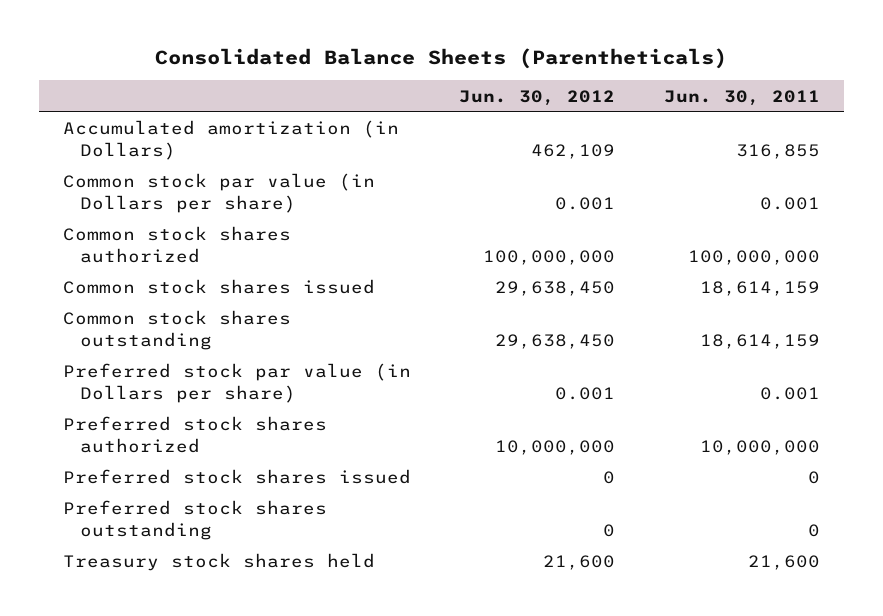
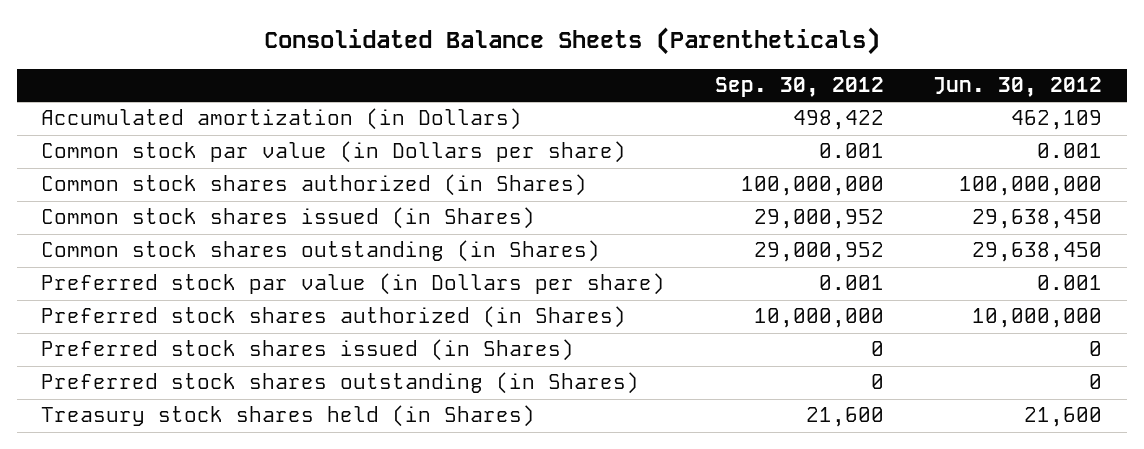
[663,89,820,106] Jun. 30, 2011 -> none
none -> [714,77,884,98] Sep. 30, 2012
[62,226,291,263] Common stock shares authorized -> [41,174,588,197] Common stock shares authorized (in Shares)
[62,279,375,295] Common stock shares issued -> [41,207,536,230] Common stock shares issued (in Shares)
[62,310,291,350] Common stock shares outstanding -> [41,240,601,263] Common stock shares outstanding (in Shares)
[62,416,327,453] Preferred stock shares authorized -> [41,306,627,329] Preferred stock shares authorized (in Shares)
[62,469,411,485] Preferred stock shares issued -> [41,339,575,362] Preferred stock shares issued (in Shares)
[62,500,327,540] Preferred stock shares outstanding -> [41,372,640,395] Preferred stock shares outstanding (in Shares)
[62,553,375,572] Treasury stock shares held -> [41,405,536,428] Treasury stock shares held (in Shares)

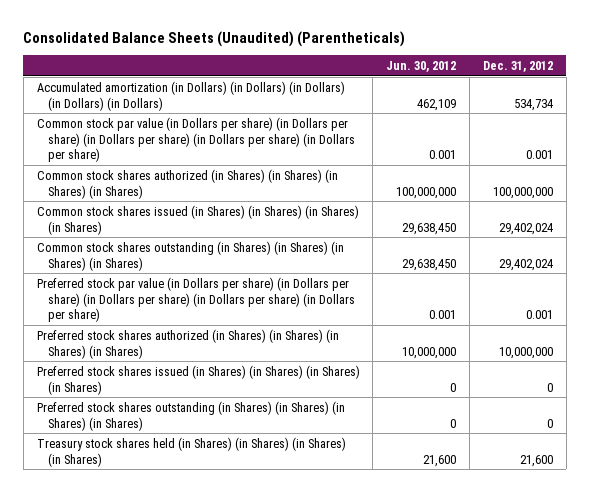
[263,27,880,56] Consolidated Balance Sheets (Parentheticals) -> [23,30,406,47] Consolidated Balance Sheets (Unaudited) (Parentheticals)
[714,77,884,98] Sep. 30, 2012 -> none
none -> [482,60,553,72] Dec. 31, 2012
[41,108,523,131] Accumulated amortization (in Dollars) -> [36,80,345,111] Accumulated amortization (in Dollars) (in Dollars) (in Dollars) (in Dollars) (in Dollars)
[41,141,627,164] Common stock par value (in Dollars per share) -> [36,116,355,163] Common stock par value (in Dollars per share) (in Dollars per share) (in Dollars per share) (in Dollars per share) (in Dollars per share)
[41,174,588,197] Common stock shares authorized (in Shares) -> [36,168,338,199] Common stock shares authorized (in Shares) (in Shares) (in Shares) (in Shares)
[41,207,536,230] Common stock shares issued (in Shares) -> [36,204,359,235] Common stock shares issued (in Shares) (in Shares) (in Shares) (in Shares)
[41,240,601,263] Common stock shares outstanding (in Shares) -> [36,240,344,271] Common stock shares outstanding (in Shares) (in Shares) (in Shares) (in Shares)
[41,273,666,296] Preferred stock par value (in Dollars per share) -> [36,276,355,323] Preferred stock par value (in Dollars per share) (in Dollars per share) (in Dollars per share) (in Dollars per share) (in Dollars per share)
[41,306,627,329] Preferred stock shares authorized (in Shares) -> [36,328,339,359] Preferred stock shares authorized (in Shares) (in Shares) (in Shares) (in Shares)
[41,339,575,362] Preferred stock shares issued (in Shares) -> [36,364,360,395] Preferred stock shares issued (in Shares) (in Shares) (in Shares) (in Shares)
[41,372,640,395] Preferred stock shares outstanding (in Shares) -> [36,400,345,431] Preferred stock shares outstanding (in Shares) (in Shares) (in Shares) (in Shares)
[41,405,536,428] Treasury stock shares held (in Shares) -> [36,436,346,467] Treasury stock shares held (in Shares) (in Shares) (in Shares) (in Shares)

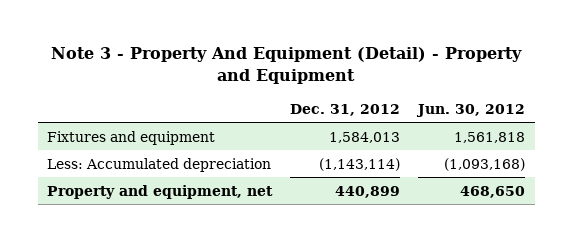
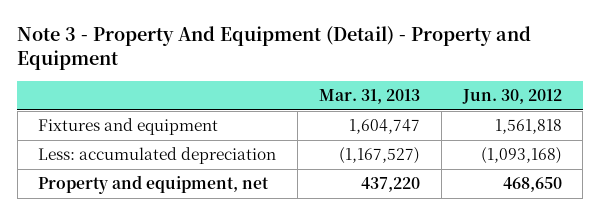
[290,103,401,116] Dec. 31, 2012 -> none
none -> [319,88,421,104] Mar. 31, 2013
[46,157,271,172] Less: Accumulated depreciation -> [38,147,277,165] Less: accumulated depreciation

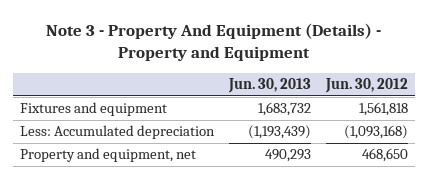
[17,26,532,71] Note 3 - Property And Equipment (Detail) - Property and Equipment -> [46,22,382,62] Note 3 - Property And Equipment (Details) - Property and Equipment
[319,88,421,104] Mar. 31, 2013 -> none
none -> [228,78,312,94] Jun. 30, 2013
[38,147,277,165] Less: accumulated depreciation -> [20,125,216,140] Less: Accumulated depreciation

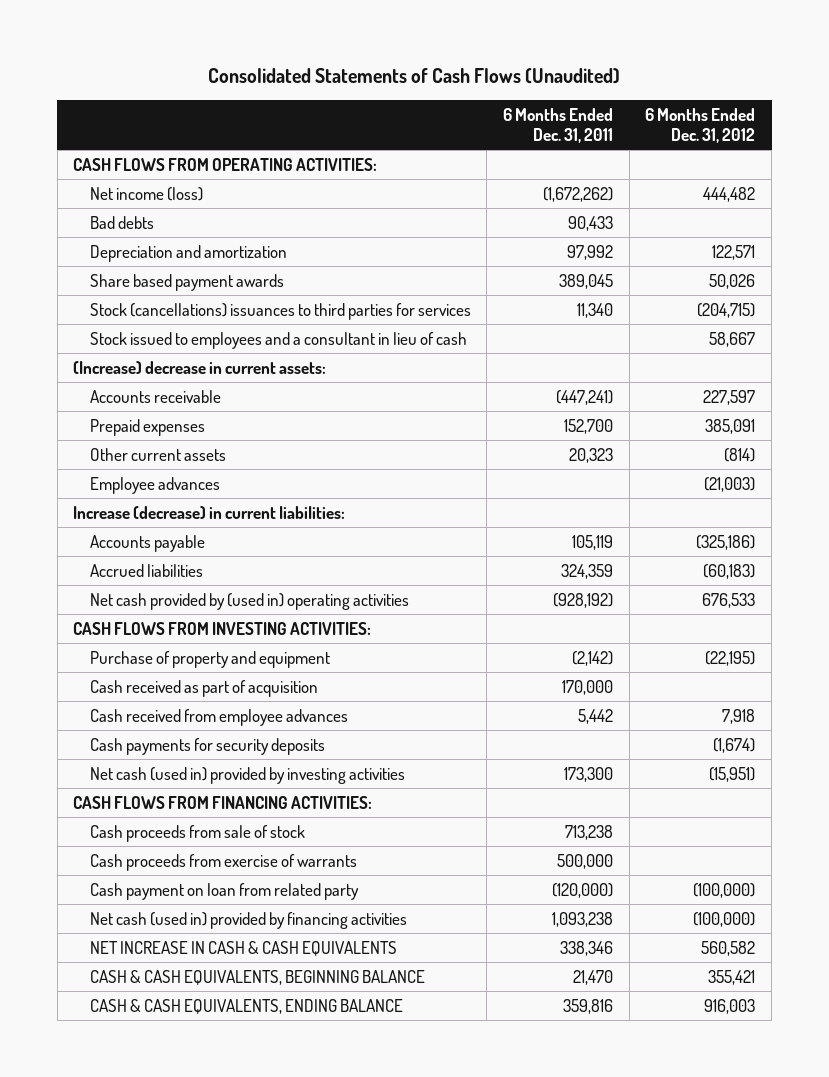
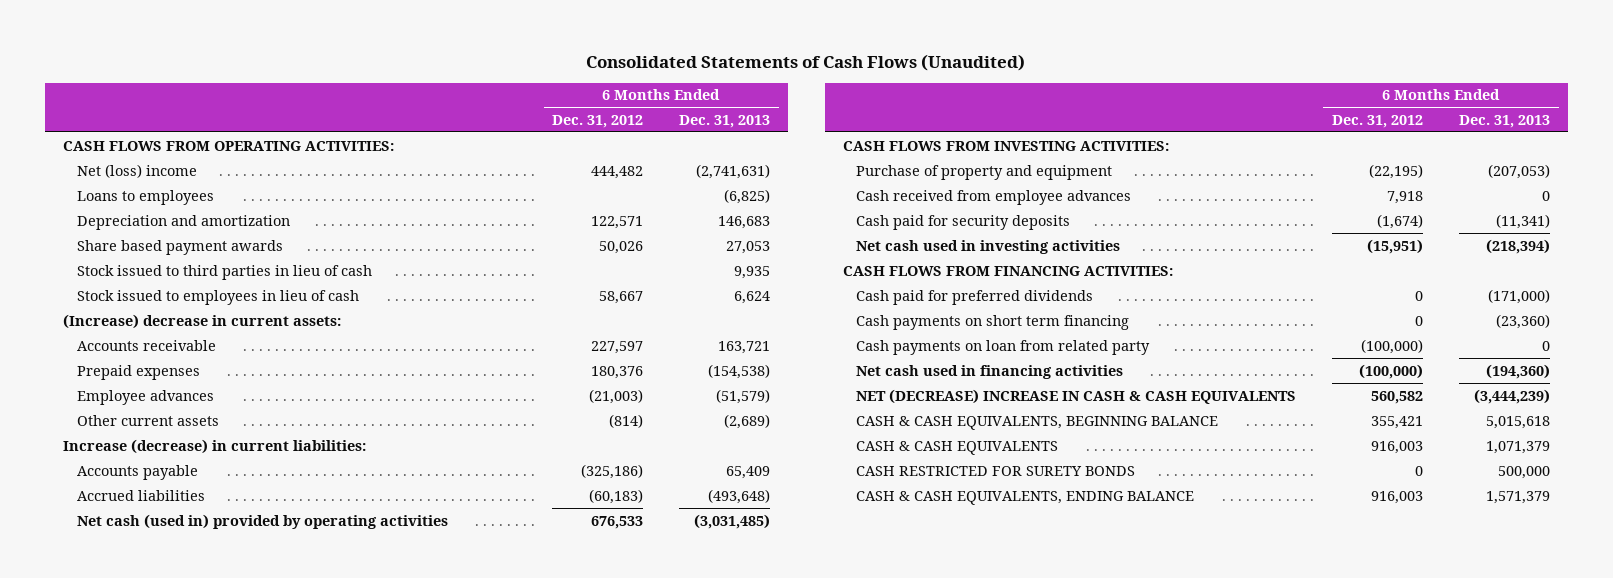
[502,108,613,143] 6 Months Ended Dec. 31, 2011 -> none
none -> [679,114,771,128] Dec. 31, 2013
[89,186,203,201] Net income (loss) -> [76,163,197,178] Net (loss) income
[89,215,154,229] Bad debts -> [76,189,214,205] Loans to employees
[89,302,471,320] Stock (cancellations) issuances to third parties for services -> none
none -> [76,264,372,280] Stock issued to third parties in lieu of cash
[89,331,467,349] Stock issued to employees and a consultant in lieu of cash -> [76,289,359,305] Stock issued to employees in lieu of cash
[705,418,756,434] 385,091 -> [591,365,644,379] 180,376
[89,447,226,461] Other current assets -> [76,414,219,426] Other current assets
[89,592,409,610] Net cash provided by (used in) operating activities -> [76,513,448,529] Net cash (used in) provided by operating activities
[89,679,318,697] Cash received as part of acquisition -> none
[89,737,325,755] Cash payments for security deposits -> [856,214,1071,230] Cash paid for security deposits
[89,766,405,784] Net cash (used in) provided by investing activities -> [856,239,1121,254] Net cash used in investing activities
[89,824,305,842] Cash proceeds from sale of stock -> none
[89,853,357,871] Cash proceeds from exercise of warrants -> none
none -> [856,289,1094,305] Cash paid for preferred dividends
none -> [856,314,1130,330] Cash payments on short term financing
[89,882,359,900] Cash payment on loan from related party -> [856,339,1151,355] Cash payments on loan from related party
[89,911,407,929] Net cash (used in) provided by financing activities -> [856,364,1124,379] Net cash used in financing activities
[89,940,397,956] NET INCREASE IN CASH & CASH EQUIVALENTS -> [856,388,1297,404] NET (DECREASE) INCREASE IN CASH & CASH EQUIVALENTS
none -> [856,440,1059,455] CASH & CASH EQUIVALENTS
none -> [856,465,1136,476] CASH RESTRICTED FOR SURETY BONDS

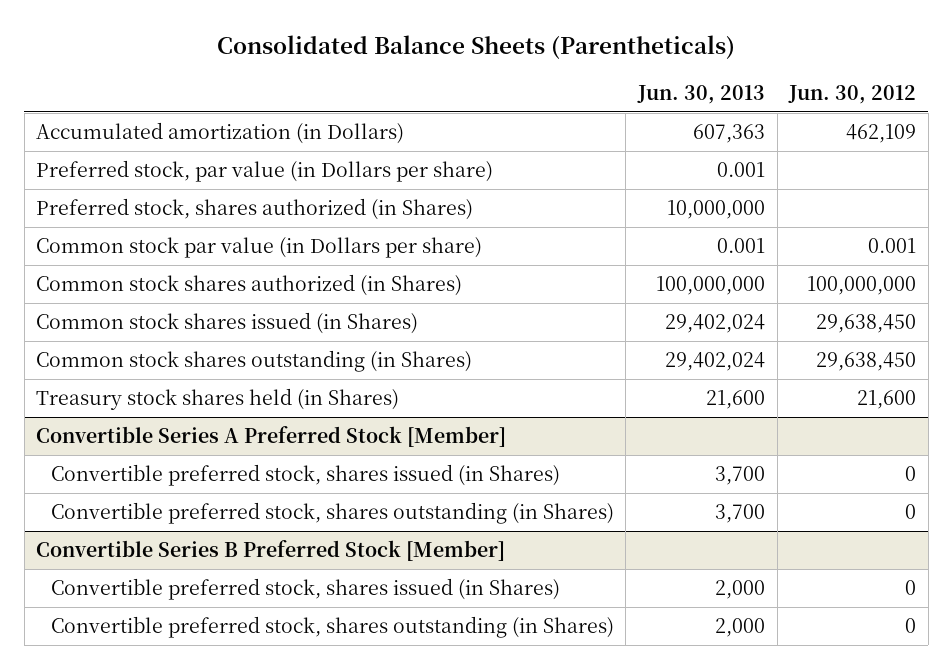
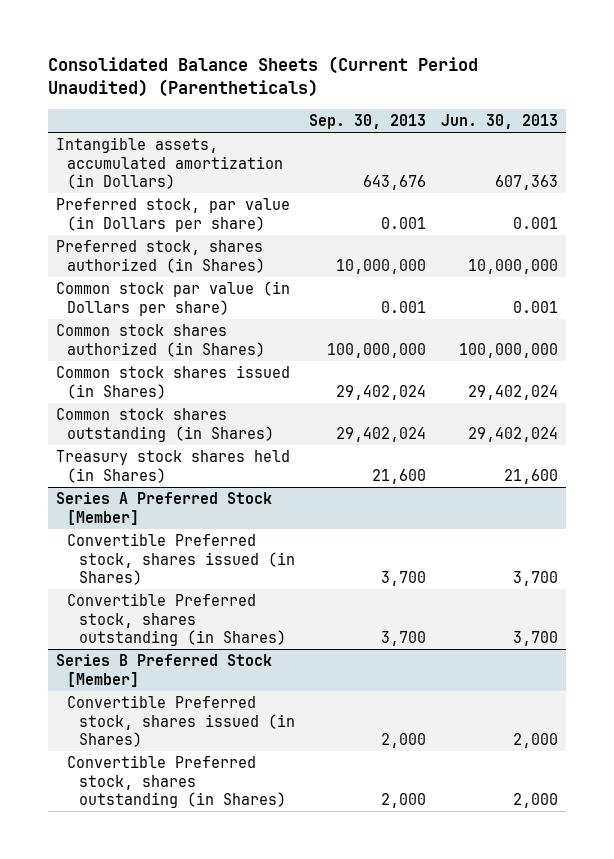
[217,35,736,60] Consolidated Balance Sheets (Parentheticals) -> [48,56,479,98] Consolidated Balance Sheets (Current Period Unaudited) (Parentheticals)
[788,84,917,104] Jun. 30, 2012 -> none
none -> [309,114,427,130] Sep. 30, 2013
[36,121,405,144] Accumulated amortization (in Dollars) -> [55,136,284,190] Intangible assets, accumulated amortization (in Dollars)
[36,425,507,447] Convertible Series A Preferred Stock [Member] -> [55,491,272,525] Series A Preferred Stock [Member]
[50,463,560,486] Convertible preferred stock, shares issued (in Shares) -> [67,532,295,586] Convertible Preferred stock, shares issued (in Shares)
[50,501,614,524] Convertible preferred stock, shares outstanding (in Shares) -> [67,592,286,647] Convertible Preferred stock, shares outstanding (in Shares)
[36,539,506,561] Convertible Series B Preferred Stock [Member] -> [55,653,272,687] Series B Preferred Stock [Member]
[50,577,560,600] Convertible preferred stock, shares issued (in Shares) -> [67,694,295,748] Convertible Preferred stock, shares issued (in Shares)
[50,615,614,638] Convertible preferred stock, shares outstanding (in Shares) -> [67,754,286,809] Convertible Preferred stock, shares outstanding (in Shares)

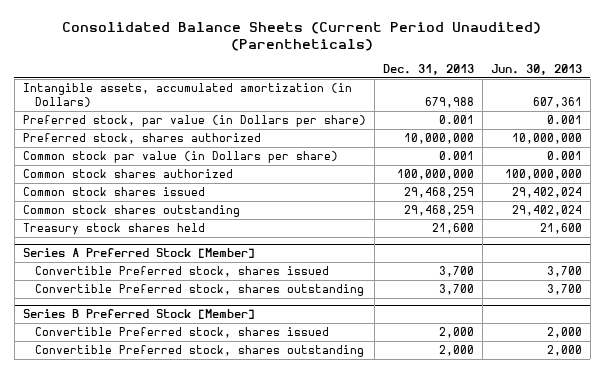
[309,114,427,130] Sep. 30, 2013 -> none
none -> [382,64,474,76] Dec. 31, 2013
[495,175,559,191] 607,363 -> [532,97,582,109] 607,361
[55,239,266,273] Preferred stock, shares authorized (in Shares) -> [22,133,261,145] Preferred stock, shares authorized
[55,323,266,357] Common stock shares authorized (in Shares) -> [22,169,233,179] Common stock shares authorized
[55,364,290,399] Common stock shares issued (in Shares) -> [22,187,205,197] Common stock shares issued
[55,407,275,442] Common stock shares outstanding (in Shares) -> [22,205,240,218] Common stock shares outstanding
[55,449,290,483] Treasury stock shares held (in Shares) -> [22,223,205,236] Treasury stock shares held
[67,532,295,586] Convertible Preferred stock, shares issued (in Shares) -> [35,266,330,278] Convertible Preferred stock, shares issued
[67,592,286,647] Convertible Preferred stock, shares outstanding (in Shares) -> [35,284,365,297] Convertible Preferred stock, shares outstanding
[67,694,295,748] Convertible Preferred stock, shares issued (in Shares) -> [35,327,330,339] Convertible Preferred stock, shares issued
[67,754,286,809] Convertible Preferred stock, shares outstanding (in Shares) -> [35,345,365,358] Convertible Preferred stock, shares outstanding

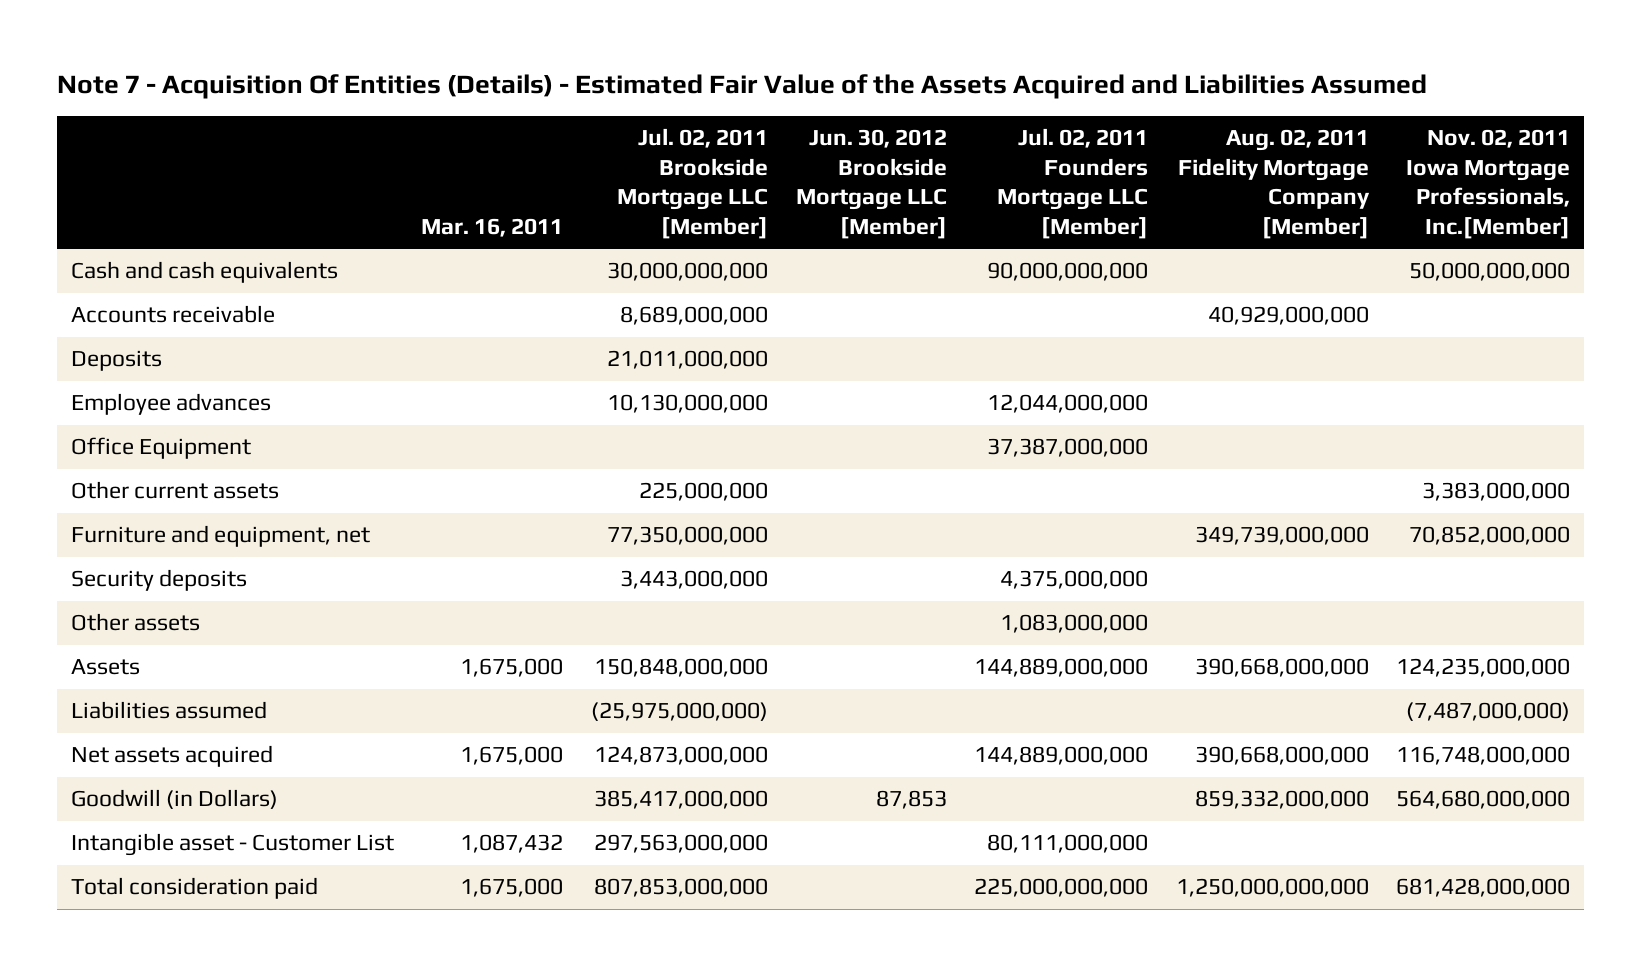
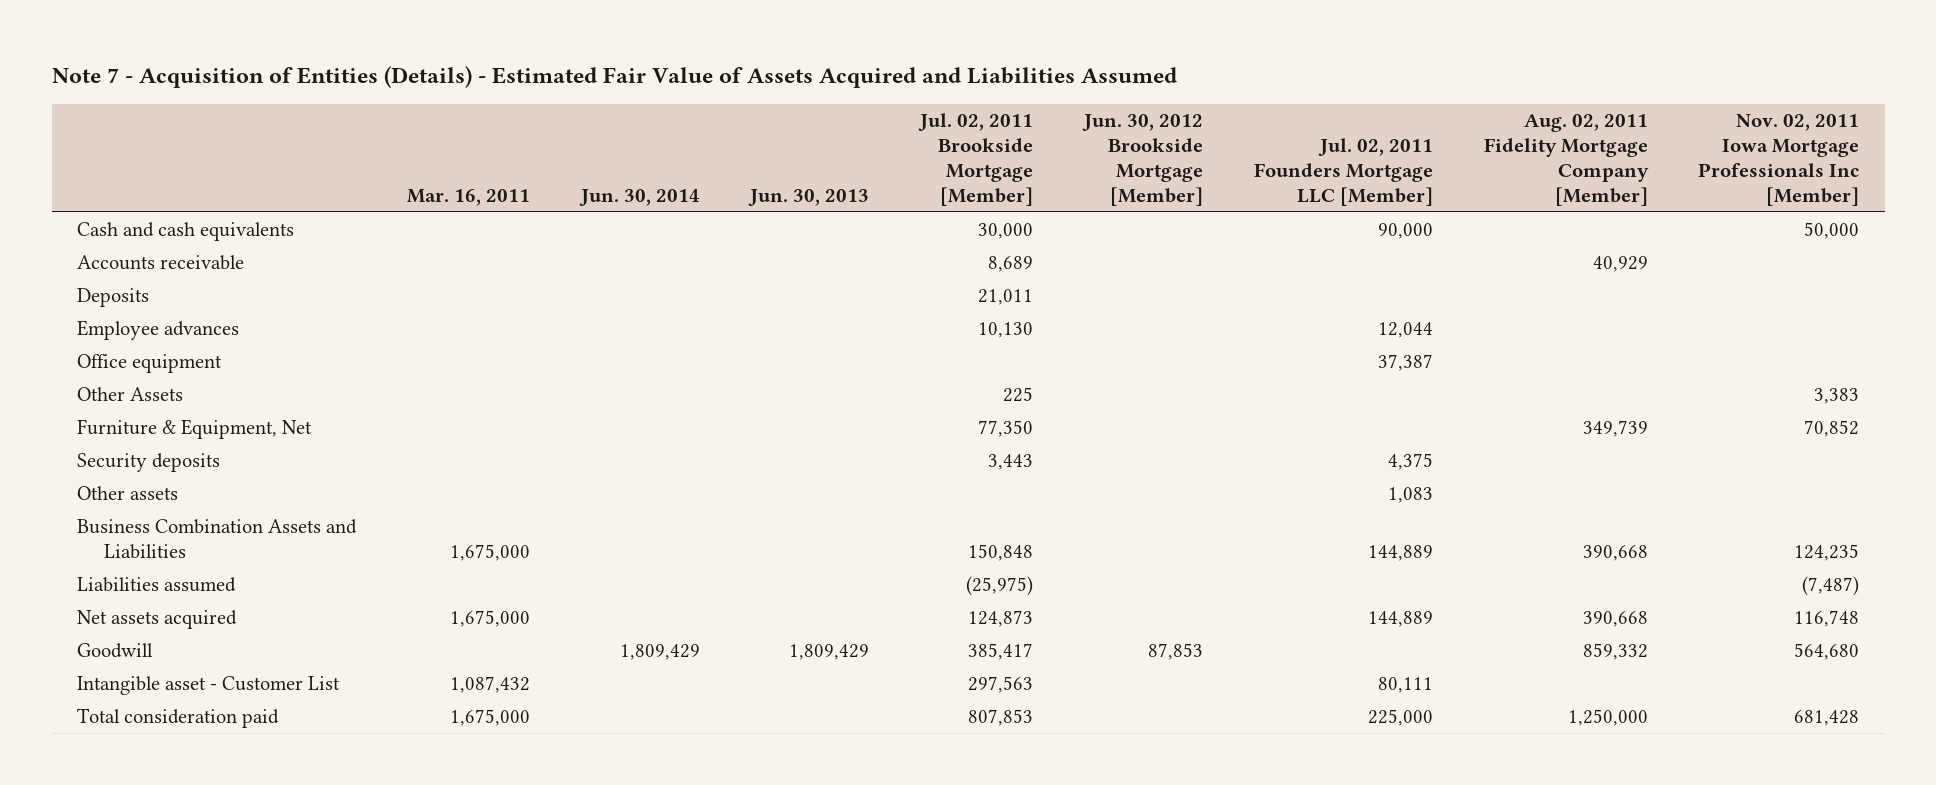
[56,73,1427,99] Note 7 - Acquisition Of Entities (Details) - Estimated Fair Value of the Assets Acquired and Liabilities Assumed -> [51,66,1177,89] Note 7 - Acquisition of Entities (Details) - Estimated Fair Value of Assets Acquired and Liabilities Assumed
[616,128,768,239] Jul. 02, 2011 Brookside Mortgage LLC [Member] -> none
[795,129,947,239] Jun. 30, 2012 Brookside Mortgage LLC [Member] -> none
[1406,129,1571,239] Nov. 02, 2011 Iowa Mortgage Professionals, Inc.[Member] -> none
none -> [578,189,700,207] Jun. 30, 2014
none -> [748,189,870,207] Jun. 30, 2013
none -> [918,112,1034,207] Jul. 02, 2011 Brookside Mortgage [Member]
none -> [1081,113,1203,207] Jun. 30, 2012 Brookside Mortgage [Member]
none -> [1698,113,1860,207] Nov. 02, 2011 Iowa Mortgage Professionals Inc [Member]
[987,262,1149,282] 90,000,000,000 -> [1377,222,1433,239] 90,000
[1207,306,1369,326] 40,929,000,000 -> [1592,255,1648,272] 40,929
[987,394,1149,414] 12,044,000,000 -> [1377,321,1433,338] 12,044
[70,437,251,460] Office Equipment -> [77,353,223,373] Office equipment
[987,438,1149,458] 37,387,000,000 -> [1377,353,1433,371] 37,387
[70,481,279,500] Other current assets -> [77,386,184,401] Other Assets
[70,525,370,548] Furniture and equipment, net -> [77,418,313,439] Furniture & Equipment, Net
[1194,526,1369,546] 349,739,000,000 -> [1582,419,1648,437] 349,739
[1000,570,1149,590] 4,375,000,000 -> [1387,452,1433,470] 4,375
[1000,614,1149,634] 1,083,000,000 -> [1387,486,1433,503] 1,083
[70,659,140,676] Assets -> [77,518,358,560] Business Combination Assets and Liabilities
[974,658,1149,678] 144,889,000,000 -> [1367,545,1433,562] 144,889
[1194,658,1369,678] 390,668,000,000 -> [1582,545,1648,562] 390,668
[974,746,1149,766] 144,889,000,000 -> [1367,610,1433,627] 144,889
[1194,746,1369,766] 390,668,000,000 -> [1582,610,1648,627] 390,668
[70,789,278,810] Goodwill (in Dollars) -> [77,642,154,658] Goodwill
[1194,790,1369,810] 859,332,000,000 -> [1582,642,1648,660] 859,332
[987,834,1149,854] 80,111,000,000 -> [1377,676,1433,693] 80,111
[974,878,1149,898] 225,000,000,000 -> [1367,708,1433,726] 225,000
[1175,878,1369,898] 1,250,000,000,000 -> [1567,708,1648,726] 1,250,000

